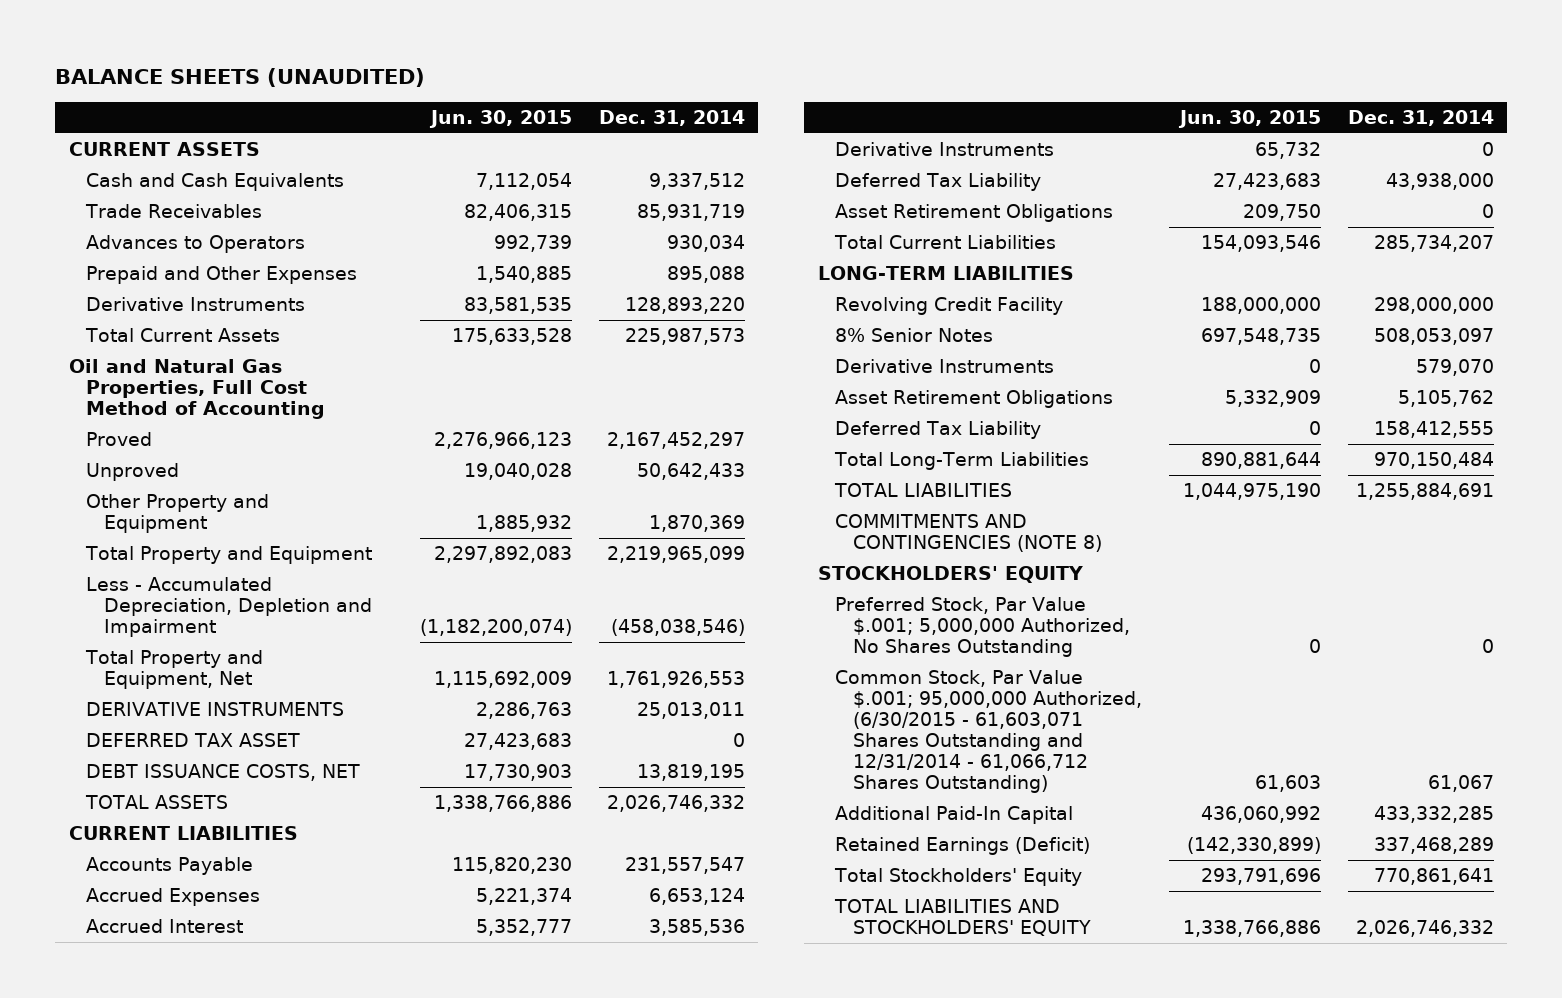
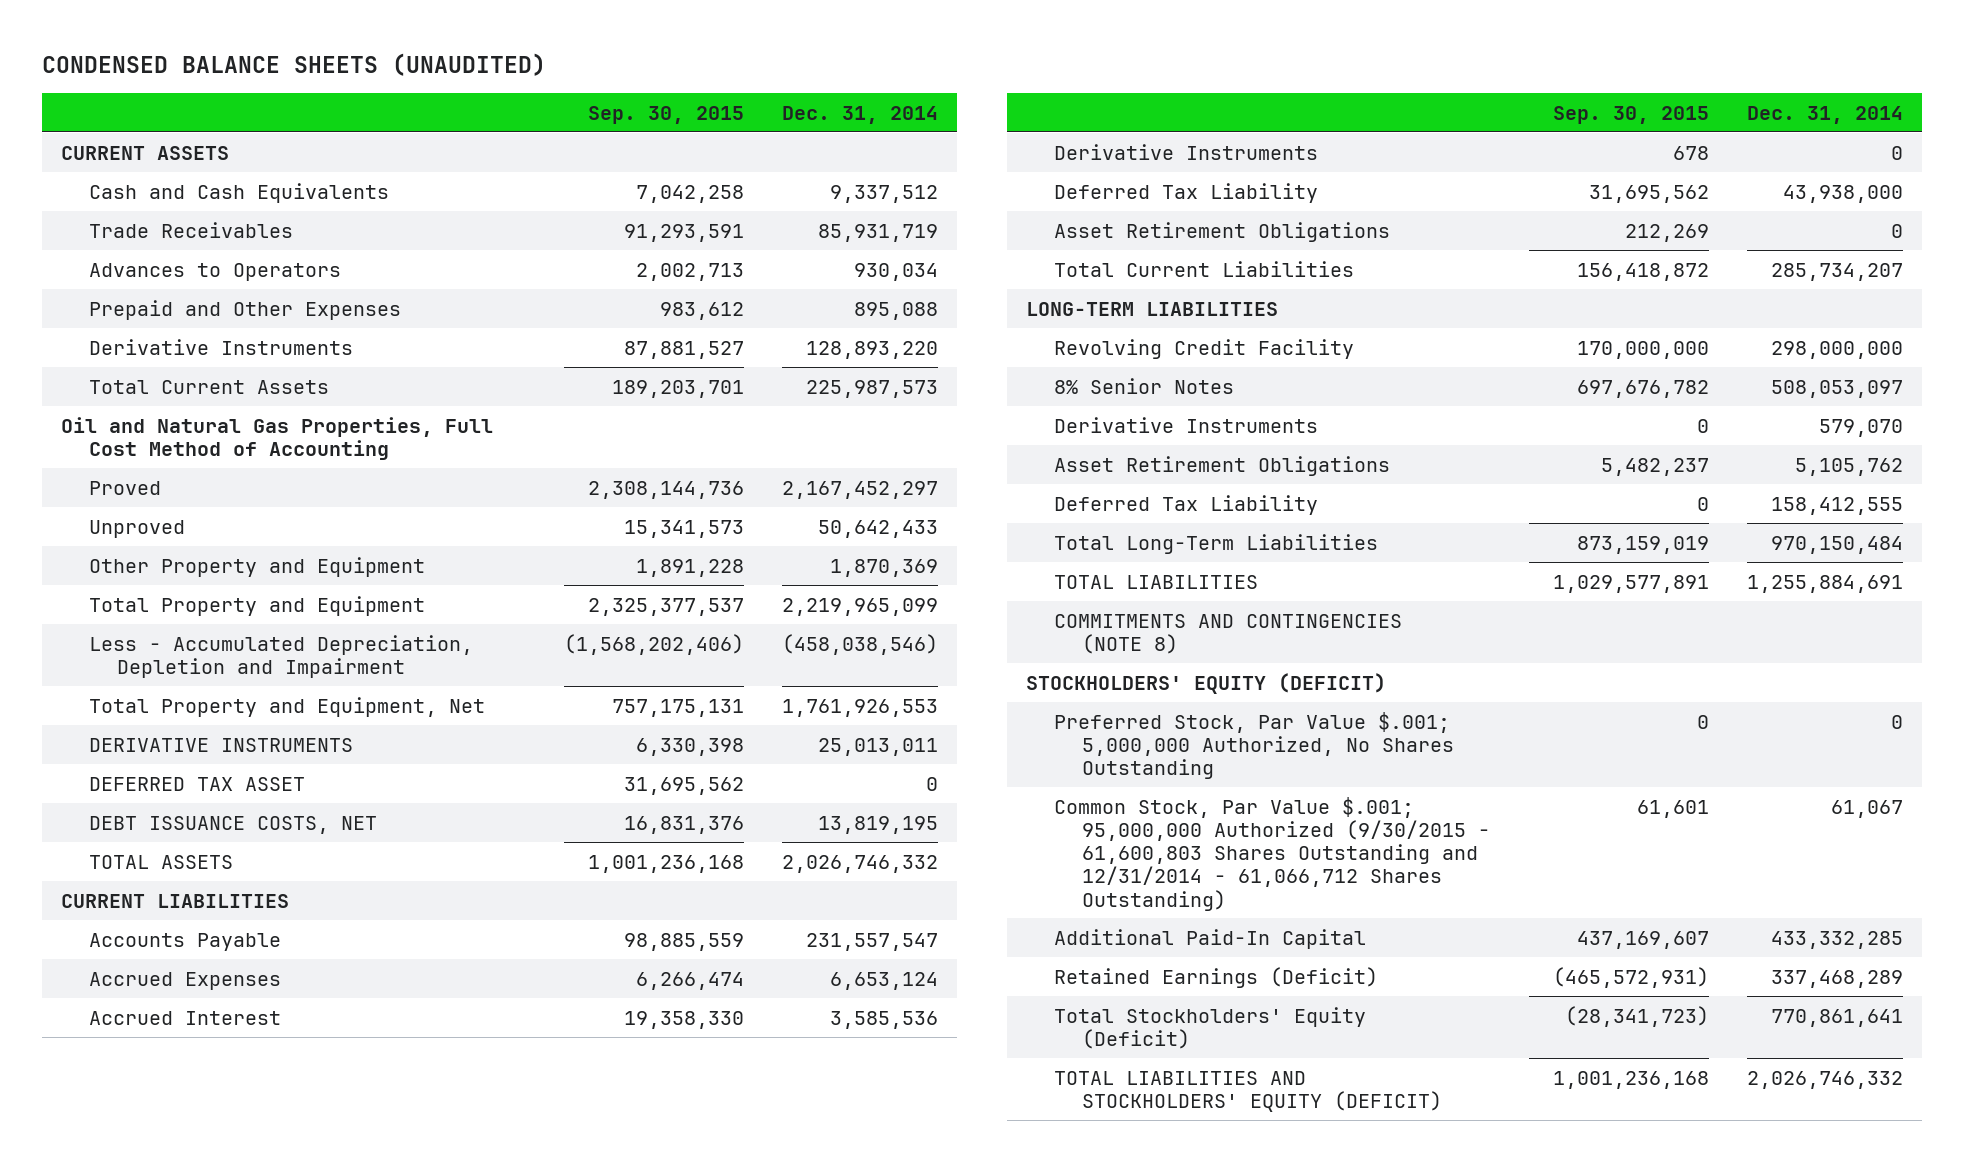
[55,67,426,87] BALANCE SHEETS (UNAUDITED) -> [42,53,547,77] CONDENSED BALANCE SHEETS (UNAUDITED)
[428,109,572,128] Jun. 30, 2015 -> none
none -> [587,106,744,125] Sep. 30, 2015
[817,566,1083,584] STOCKHOLDERS' EQUITY -> [1026,672,1387,694] STOCKHOLDERS' EQUITY (DEFICIT)
[835,670,1142,793] Common Stock, Par Value $.001; 95,000,000 Authorized, (6/30/2015 - 61,603,071 Shares Outstanding and 12/31/2014 - 61,066,712 Shares Outstanding) -> [1054,796,1491,911] Common Stock, Par Value $.001; 95,000,000 Authorized (9/30/2015 - 61,600,803 Shares Outstanding and 12/31/2014 - 61,066,712 Shares Outstanding)
[834,868,1083,887] Total Stockholders' Equity -> [1054,1006,1367,1049] Total Stockholders' Equity (Deficit)
[834,899,1091,937] TOTAL LIABILITIES AND STOCKHOLDERS' EQUITY -> [1054,1070,1443,1112] TOTAL LIABILITIES AND STOCKHOLDERS' EQUITY (DEFICIT)

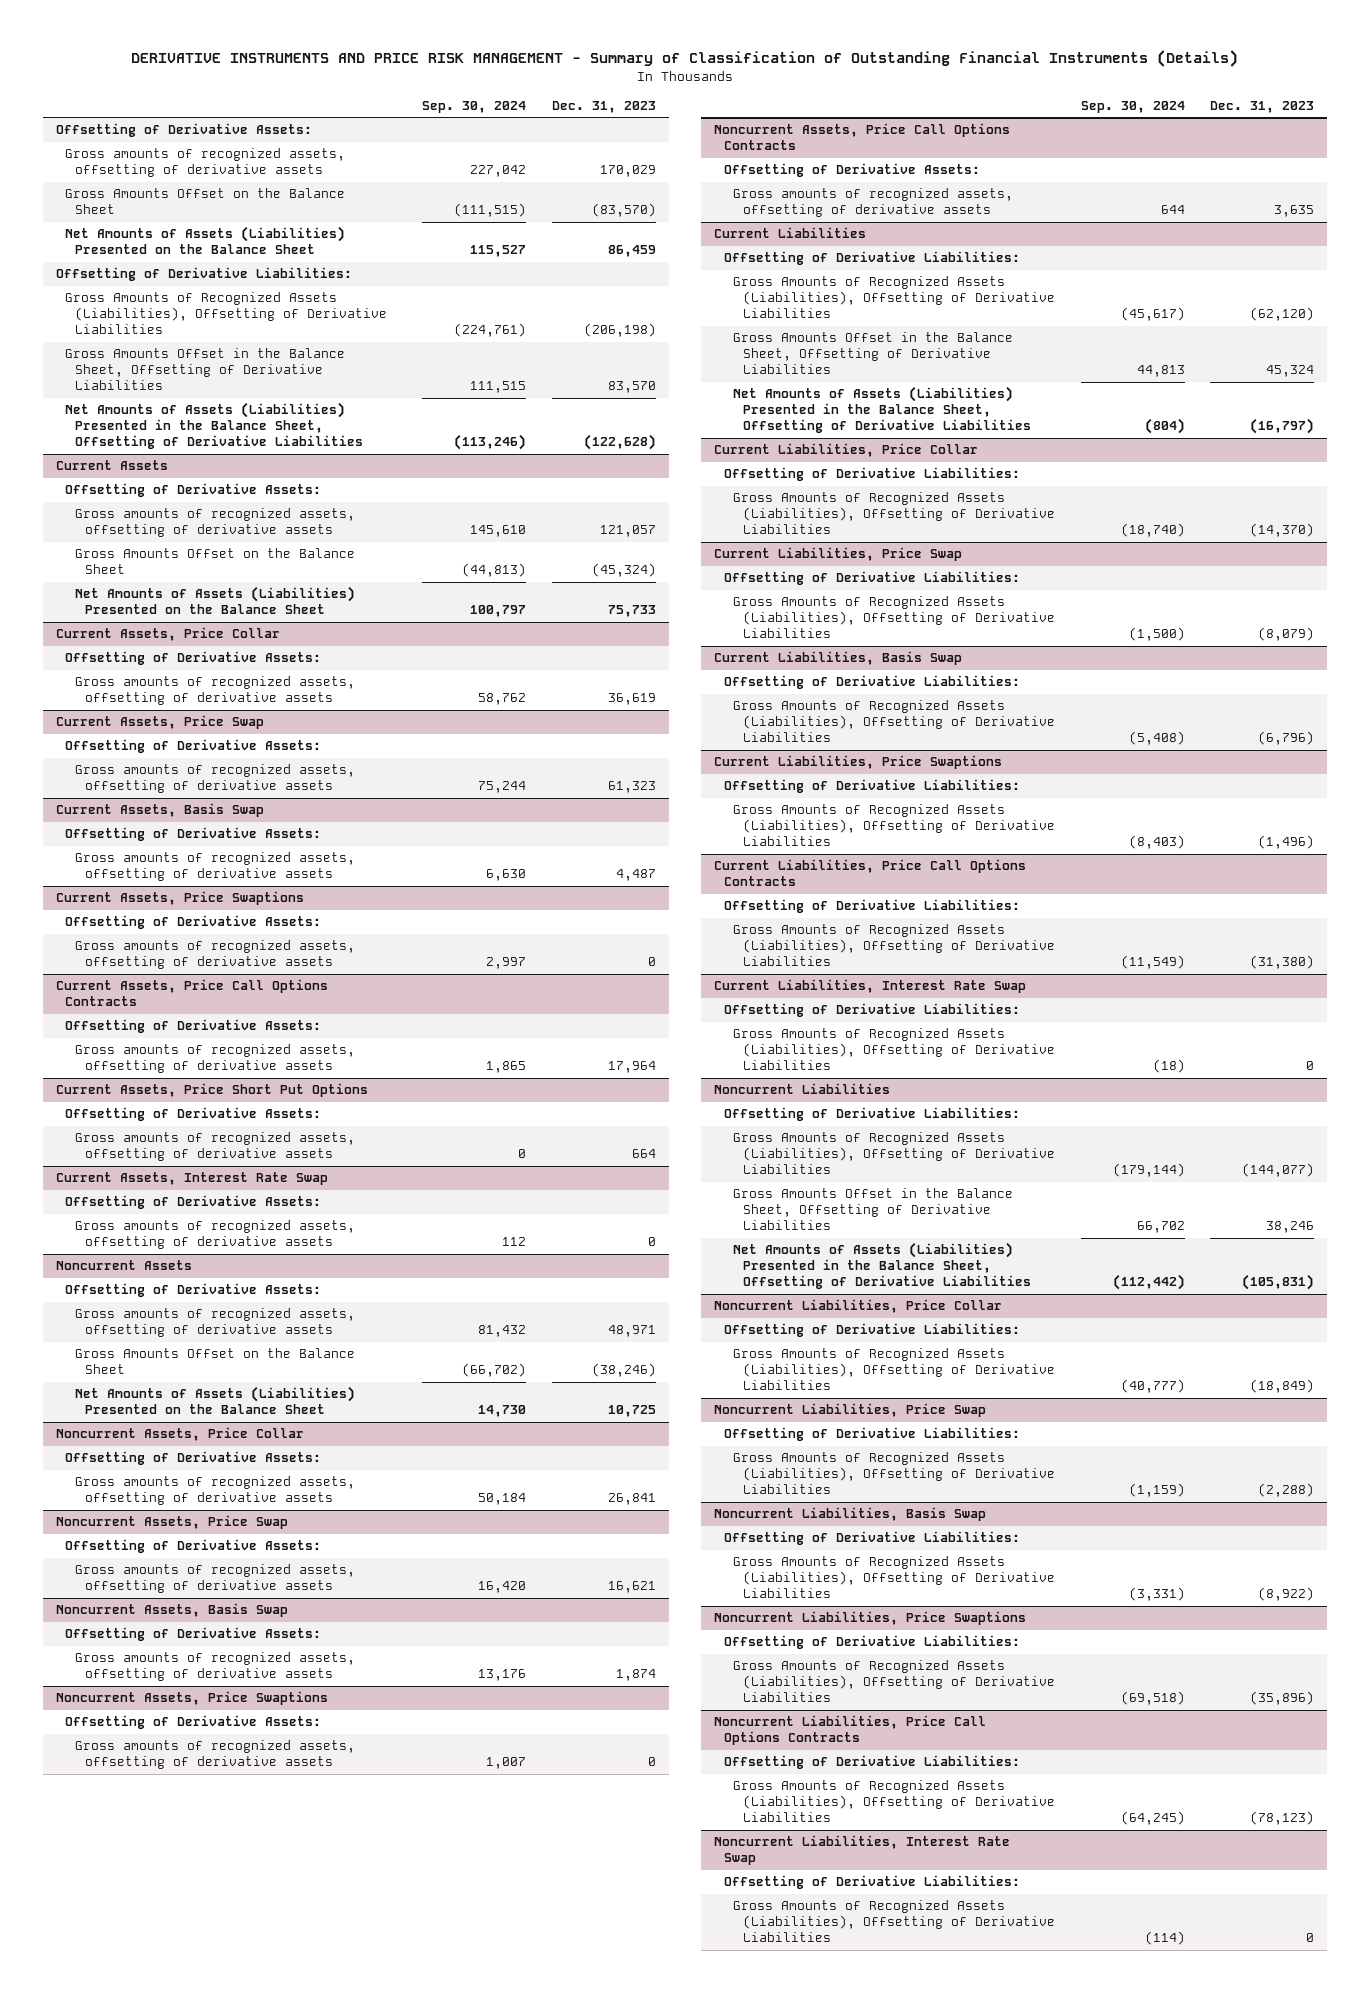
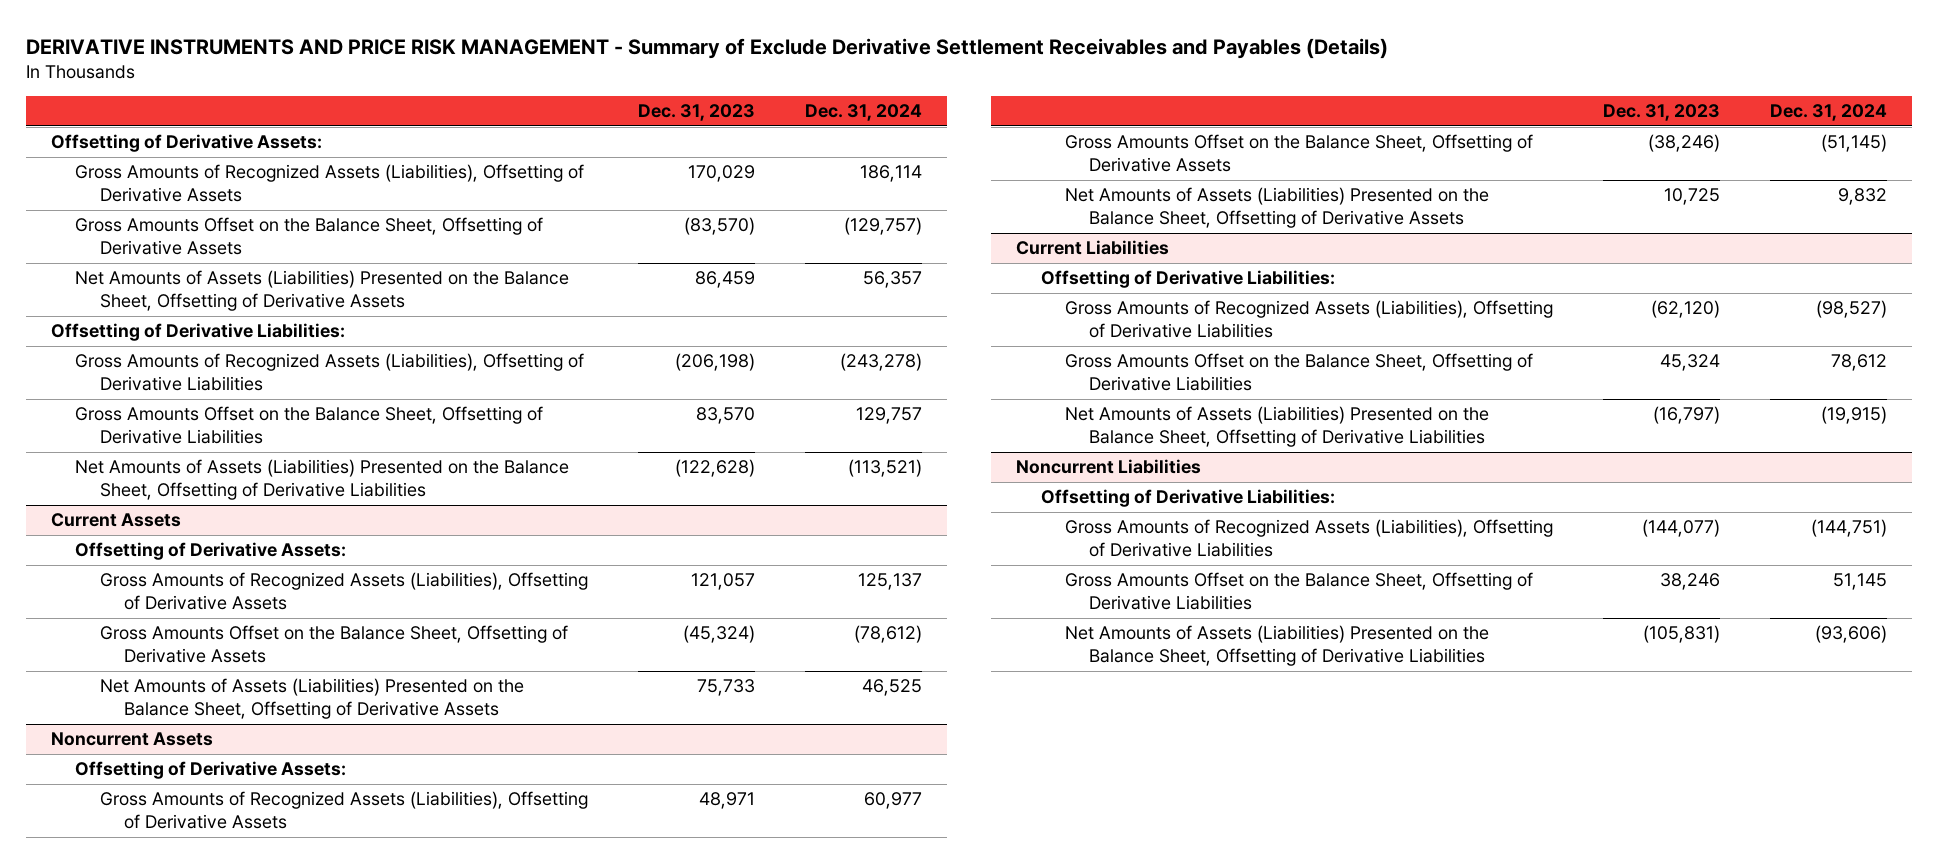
[130,50,1238,68] DERIVATIVE INSTRUMENTS AND PRICE RISK MANAGEMENT - Summary of Classification of Outstanding Financial Instruments (Details) -> [26,37,1389,59] DERIVATIVE INSTRUMENTS AND PRICE RISK MANAGEMENT - Summary of Exclude Derivative Settlement Receivables and Payables (Details)
[422,100,527,113] Sep. 30, 2024 -> none
none -> [804,104,922,122] Dec. 31, 2024
[65,148,346,178] Gross amounts of recognized assets, offsetting of derivative assets -> [75,164,585,203] Gross Amounts of Recognized Assets (Liabilities), Offsetting of Derivative Assets
[65,188,346,215] Gross Amounts Offset on the Balance Sheet -> [75,217,544,256] Gross Amounts Offset on the Balance Sheet, Offsetting of Derivative Assets
[65,226,346,255] Net Amounts of Assets (Liabilities) Presented on the Balance Sheet -> [75,270,570,312] Net Amounts of Assets (Liabilities) Presented on the Balance Sheet, Offsetting of Derivative Assets
[65,348,346,391] Gross Amounts Offset in the Balance Sheet, Offsetting of Derivative Liabilities -> [75,406,544,445] Gross Amounts Offset on the Balance Sheet, Offsetting of Derivative Liabilities
[65,402,364,450] Net Amounts of Assets (Liabilities) Presented in the Balance Sheet, Offsetting of Derivative Liabilities -> [75,459,570,501] Net Amounts of Assets (Liabilities) Presented on the Balance Sheet, Offsetting of Derivative Liabilities
[55,627,280,642] Current Assets, Price Collar -> none
[65,651,322,666] Offsetting of Derivative Assets: -> none
[75,676,356,706] Gross amounts of recognized assets, offsetting of derivative assets -> none
[55,715,264,730] Current Assets, Price Swap -> none
[65,739,322,754] Offsetting of Derivative Assets: -> none
[75,764,356,794] Gross amounts of recognized assets, offsetting of derivative assets -> none
[55,803,264,818] Current Assets, Basis Swap -> none
[65,827,322,842] Offsetting of Derivative Assets: -> none
[75,852,356,882] Gross amounts of recognized assets, offsetting of derivative assets -> none
[55,891,304,906] Current Assets, Price Swaptions -> none
[65,915,322,930] Offsetting of Derivative Assets: -> none
[75,940,356,970] Gross amounts of recognized assets, offsetting of derivative assets -> none
[55,979,328,1007] Current Assets, Price Call Options Contracts -> none
[65,1019,322,1034] Offsetting of Derivative Assets: -> none
[75,1044,356,1074] Gross amounts of recognized assets, offsetting of derivative assets -> none
[55,1083,368,1098] Current Assets, Price Short Put Options -> none
[65,1107,322,1122] Offsetting of Derivative Assets: -> none
[75,1132,356,1162] Gross amounts of recognized assets, offsetting of derivative assets -> none
[55,1172,328,1186] Current Assets, Interest Rate Swap -> none
[65,1195,322,1210] Offsetting of Derivative Assets: -> none
[75,1220,356,1250] Gross amounts of recognized assets, offsetting of derivative assets -> none
[75,508,356,538] Gross amounts of recognized assets, offsetting of derivative assets -> [99,572,588,611] Gross Amounts of Recognized Assets (Liabilities), Offsetting of Derivative Assets
[75,548,356,575] Gross Amounts Offset on the Balance Sheet -> [99,625,568,664] Gross Amounts Offset on the Balance Sheet, Offsetting of Derivative Assets
[75,586,356,615] Net Amounts of Assets (Liabilities) Presented on the Balance Sheet -> [99,678,524,720] Net Amounts of Assets (Liabilities) Presented on the Balance Sheet, Offsetting of Derivative Assets
[55,1427,304,1442] Noncurrent Assets, Price Collar -> none
[65,1451,322,1466] Offsetting of Derivative Assets: -> none
[75,1476,356,1506] Gross amounts of recognized assets, offsetting of derivative assets -> none
[55,1515,288,1530] Noncurrent Assets, Price Swap -> none
[65,1539,322,1554] Offsetting of Derivative Assets: -> none
[75,1564,356,1594] Gross amounts of recognized assets, offsetting of derivative assets -> none
[55,1603,288,1618] Noncurrent Assets, Basis Swap -> none
[65,1627,322,1642] Offsetting of Derivative Assets: -> none
[75,1652,356,1682] Gross amounts of recognized assets, offsetting of derivative assets -> none
[55,1691,328,1706] Noncurrent Assets, Price Swaptions -> none
[65,1715,322,1730] Offsetting of Derivative Assets: -> none
[75,1740,356,1770] Gross amounts of recognized assets, offsetting of derivative assets -> none
[713,123,1010,151] Noncurrent Assets, Price Call Options Contracts -> none
[723,163,980,178] Offsetting of Derivative Assets: -> none
[733,188,1014,218] Gross amounts of recognized assets, offsetting of derivative assets -> none
[75,1308,356,1338] Gross amounts of recognized assets, offsetting of derivative assets -> [99,791,588,830] Gross Amounts of Recognized Assets (Liabilities), Offsetting of Derivative Assets
[75,1348,356,1375] Gross Amounts Offset on the Balance Sheet -> [1064,134,1533,173] Gross Amounts Offset on the Balance Sheet, Offsetting of Derivative Assets
[75,1386,356,1415] Net Amounts of Assets (Liabilities) Presented on the Balance Sheet -> [1064,187,1489,229] Net Amounts of Assets (Liabilities) Presented on the Balance Sheet, Offsetting of Derivative Assets
[713,443,978,458] Current Liabilities, Price Collar -> none
[723,467,1020,482] Offsetting of Derivative Liabilities: -> none
[733,492,1055,535] Gross Amounts of Recognized Assets (Liabilities), Offsetting of Derivative Liabilities -> none
[713,547,962,562] Current Liabilities, Price Swap -> none
[723,571,1020,586] Offsetting of Derivative Liabilities: -> none
[733,596,1055,639] Gross Amounts of Recognized Assets (Liabilities), Offsetting of Derivative Liabilities -> none
[713,651,962,666] Current Liabilities, Basis Swap -> none
[723,675,1020,690] Offsetting of Derivative Liabilities: -> none
[733,700,1055,743] Gross Amounts of Recognized Assets (Liabilities), Offsetting of Derivative Liabilities -> none
[713,755,1002,770] Current Liabilities, Price Swaptions -> none
[723,779,1020,794] Offsetting of Derivative Liabilities: -> none
[733,804,1055,847] Gross Amounts of Recognized Assets (Liabilities), Offsetting of Derivative Liabilities -> none
[713,859,1026,887] Current Liabilities, Price Call Options Contracts -> none
[723,899,1020,914] Offsetting of Derivative Liabilities: -> none
[733,924,1055,967] Gross Amounts of Recognized Assets (Liabilities), Offsetting of Derivative Liabilities -> none
[713,979,1026,994] Current Liabilities, Interest Rate Swap -> none
[723,1003,1020,1018] Offsetting of Derivative Liabilities: -> none
[733,1028,1055,1071] Gross Amounts of Recognized Assets (Liabilities), Offsetting of Derivative Liabilities -> none
[733,332,1014,375] Gross Amounts Offset in the Balance Sheet, Offsetting of Derivative Liabilities -> [1064,353,1533,392] Gross Amounts Offset on the Balance Sheet, Offsetting of Derivative Liabilities
[733,386,1031,434] Net Amounts of Assets (Liabilities) Presented in the Balance Sheet, Offsetting of Derivative Liabilities -> [1064,406,1489,448] Net Amounts of Assets (Liabilities) Presented on the Balance Sheet, Offsetting of Derivative Liabilities
[713,1299,1002,1314] Noncurrent Liabilities, Price Collar -> none
[723,1323,1020,1338] Offsetting of Derivative Liabilities: -> none
[733,1348,1055,1391] Gross Amounts of Recognized Assets (Liabilities), Offsetting of Derivative Liabilities -> none
[713,1403,986,1418] Noncurrent Liabilities, Price Swap -> none
[723,1427,1020,1442] Offsetting of Derivative Liabilities: -> none
[733,1452,1055,1495] Gross Amounts of Recognized Assets (Liabilities), Offsetting of Derivative Liabilities -> none
[713,1507,986,1522] Noncurrent Liabilities, Basis Swap -> none
[723,1531,1020,1546] Offsetting of Derivative Liabilities: -> none
[733,1556,1055,1599] Gross Amounts of Recognized Assets (Liabilities), Offsetting of Derivative Liabilities -> none
[713,1611,1026,1626] Noncurrent Liabilities, Price Swaptions -> none
[723,1635,1020,1650] Offsetting of Derivative Liabilities: -> none
[733,1660,1055,1703] Gross Amounts of Recognized Assets (Liabilities), Offsetting of Derivative Liabilities -> none
[713,1715,986,1746] Noncurrent Liabilities, Price Call Options Contracts -> none
[723,1755,1020,1770] Offsetting of Derivative Liabilities: -> none
[733,1780,1055,1823] Gross Amounts of Recognized Assets (Liabilities), Offsetting of Derivative Liabilities -> none
[713,1835,1010,1866] Noncurrent Liabilities, Interest Rate Swap -> none
[723,1875,1020,1890] Offsetting of Derivative Liabilities: -> none
[733,1900,1055,1943] Gross Amounts of Recognized Assets (Liabilities), Offsetting of Derivative Liabilities -> none
[733,1188,1014,1231] Gross Amounts Offset in the Balance Sheet, Offsetting of Derivative Liabilities -> [1064,572,1533,611] Gross Amounts Offset on the Balance Sheet, Offsetting of Derivative Liabilities
[733,1242,1031,1290] Net Amounts of Assets (Liabilities) Presented in the Balance Sheet, Offsetting of Derivative Liabilities -> [1064,625,1489,667] Net Amounts of Assets (Liabilities) Presented on the Balance Sheet, Offsetting of Derivative Liabilities

